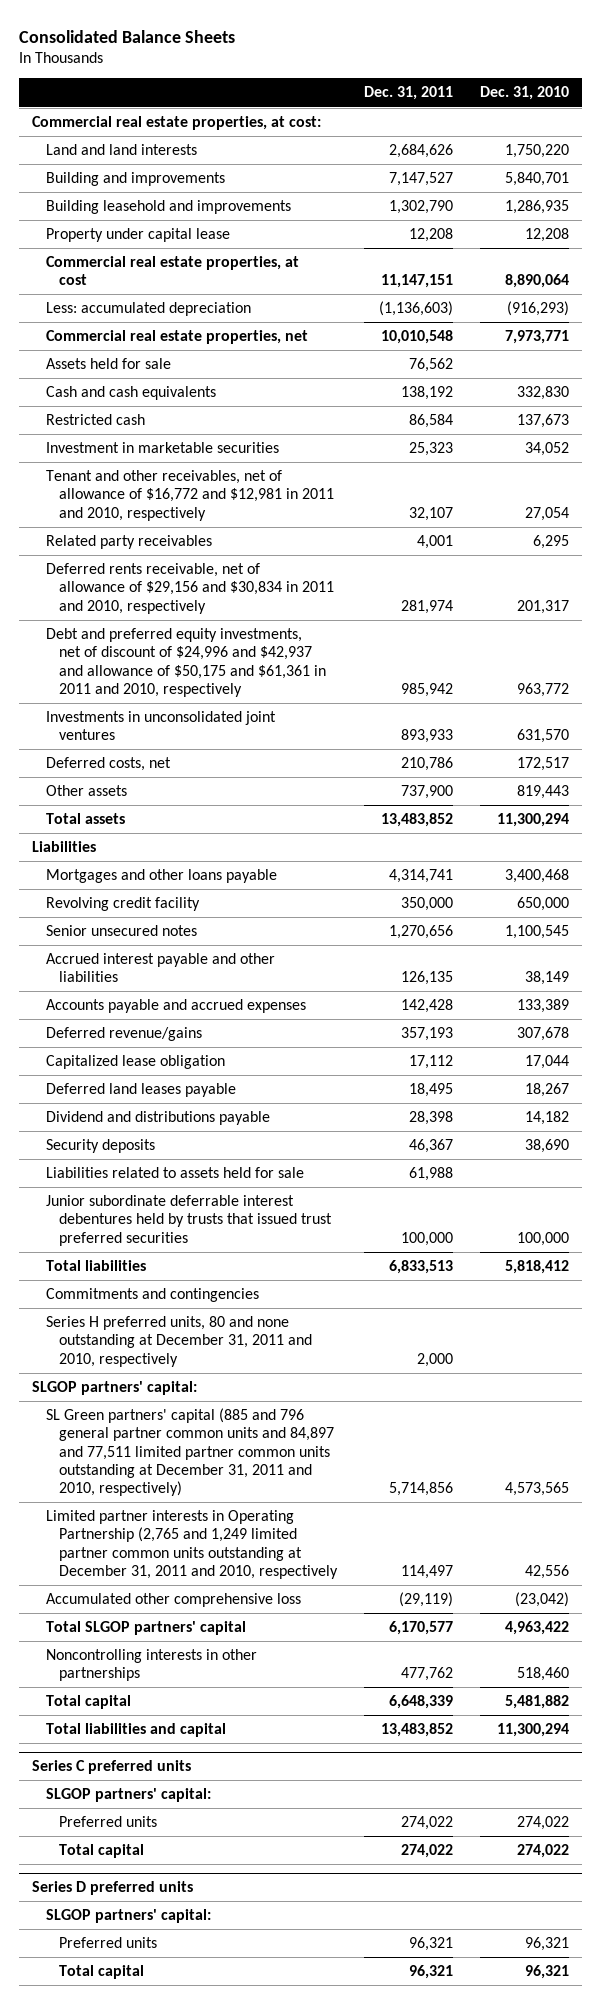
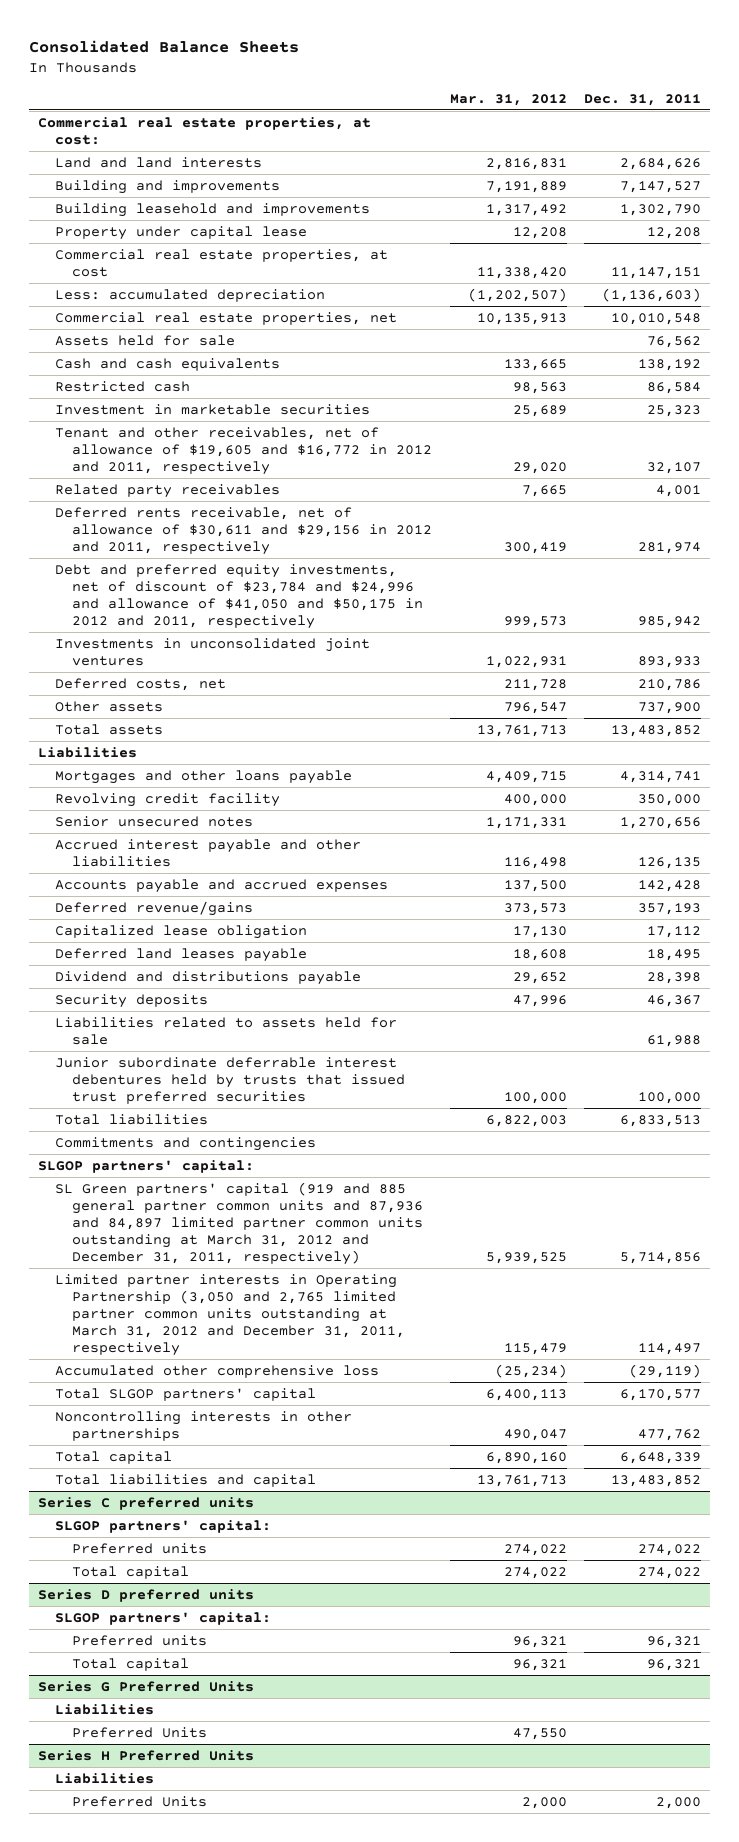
[479,86,569,101] Dec. 31, 2010 -> none
none -> [449,93,567,106] Mar. 31, 2012
[45,470,335,521] Tenant and other receivables, net of allowance of $16,772 and $12,981 in 2011 and 2010, respectively -> [54,426,432,475] Tenant and other receivables, net of allowance of $19,605 and $16,772 in 2012 and 2011, respectively
[45,563,335,614] Deferred rents receivable, net of allowance of $29,156 and $30,834 in 2011 and 2010, respectively -> [54,506,432,555] Deferred rents receivable, net of allowance of $30,611 and $29,156 in 2012 and 2011, respectively
[45,628,327,697] Debt and preferred equity investments, net of discount of $24,996 and $42,937 and allowance of $50,175 and $61,361 in 2011 and 2010, respectively -> [54,563,423,629] Debt and preferred equity investments, net of discount of $23,784 and $24,996 and allowance of $41,050 and $50,175 in 2012 and 2011, respectively
[45,1316,313,1367] Series H preferred units, 80 and none outstanding at December 31, 2011 and 2010, respectively -> none
[45,1408,335,1497] SL Green partners' capital (885 and 796 general partner common units and 84,897 and 77,511 limited partner common units outstanding at December 31, 2011 and 2010, respectively) -> [54,1181,423,1265] SL Green partners' capital (919 and 885 general partner common units and 87,936 and 84,897 limited partner common units outstanding at March 31, 2012 and December 31, 2011, respectively)
[45,1510,339,1579] Limited partner interests in Operating Partnership (2,765 and 1,249 limited partner common units outstanding at December 31, 2011 and 2010, respectively -> [54,1273,405,1356] Limited partner interests in Operating Partnership (3,050 and 2,765 limited partner common units outstanding at March 31, 2012 and December 31, 2011, respectively
none -> [38,1680,255,1692] Series G Preferred Units
none -> [54,1703,154,1715] Liabilities
none -> [71,1726,207,1738] Preferred Units
none -> [38,1749,255,1761] Series H Preferred Units
none -> [54,1772,154,1784] Liabilities
none -> [71,1795,207,1807] Preferred Units

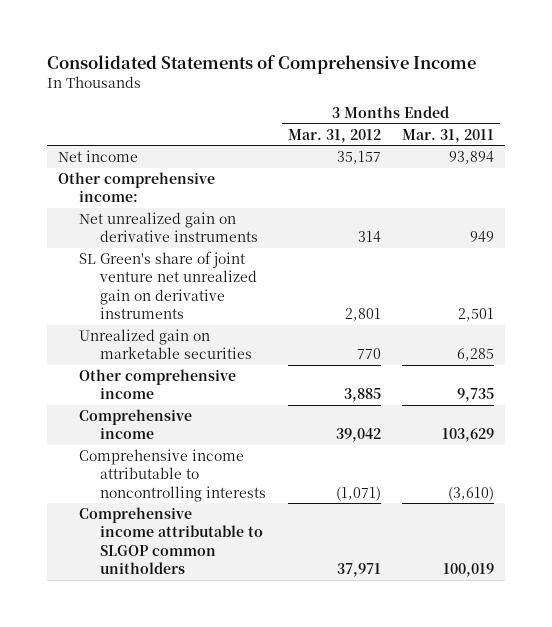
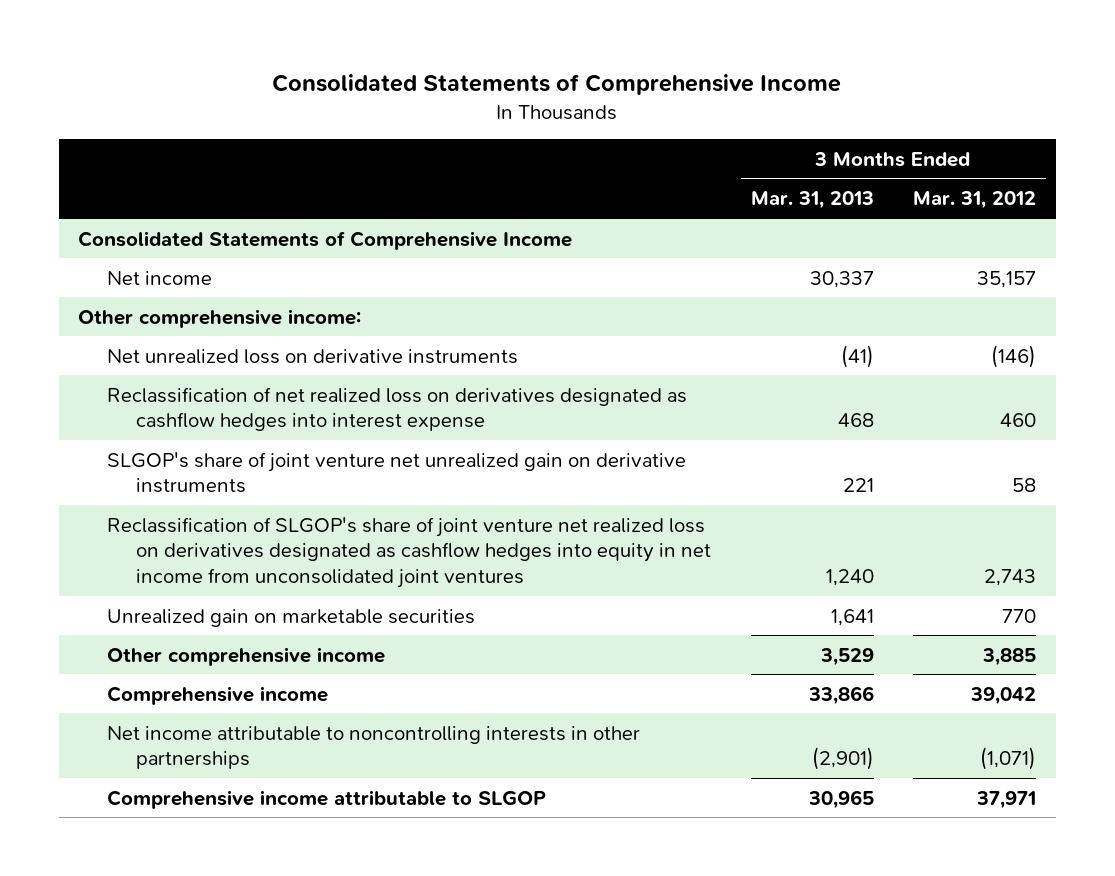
[402,128,495,143] Mar. 31, 2011 -> none
none -> [750,191,874,210] Mar. 31, 2013
none -> [78,230,573,250] Consolidated Statements of Comprehensive Income
[78,212,258,243] Net unrealized gain on derivative instruments -> [107,348,519,364] Net unrealized loss on derivative instruments
[357,231,381,243] 314 -> [991,344,1037,368] (146)
none -> [107,386,688,432] Reclassification of net realized loss on derivatives designated as cashflow hedges into interest expense
[78,251,257,319] SL Green's share of joint venture net unrealized gain on derivative instruments -> [107,451,687,494] SLGOP's share of joint venture net unrealized gain on derivative instruments
[344,307,381,321] 2,801 -> [1012,478,1037,493] 58
none -> [107,516,712,588] Reclassification of SLGOP's share of joint venture net realized loss on derivatives designated as cashflow hedges into equity in net income from unconsolidated joint ventures
[78,449,266,502] Comprehensive income attributable to noncontrolling interests -> [107,725,641,770] Net income attributable to noncontrolling interests in other partnerships
[78,507,263,574] Comprehensive income attributable to SLGOP common unitholders -> [107,789,547,809] Comprehensive income attributable to SLGOP

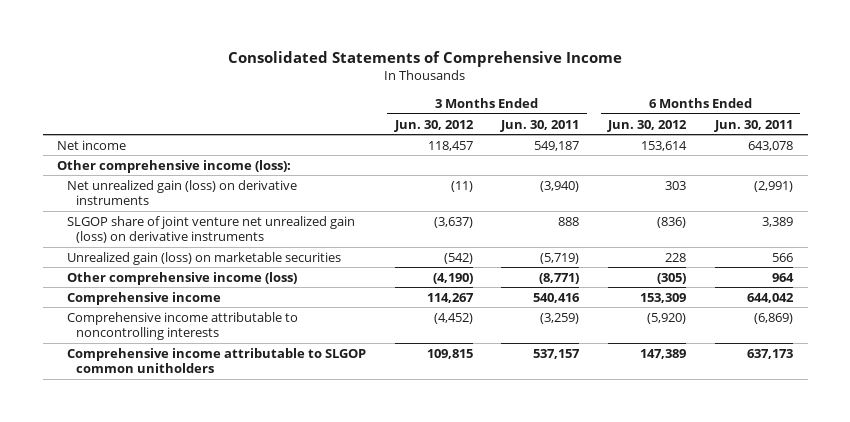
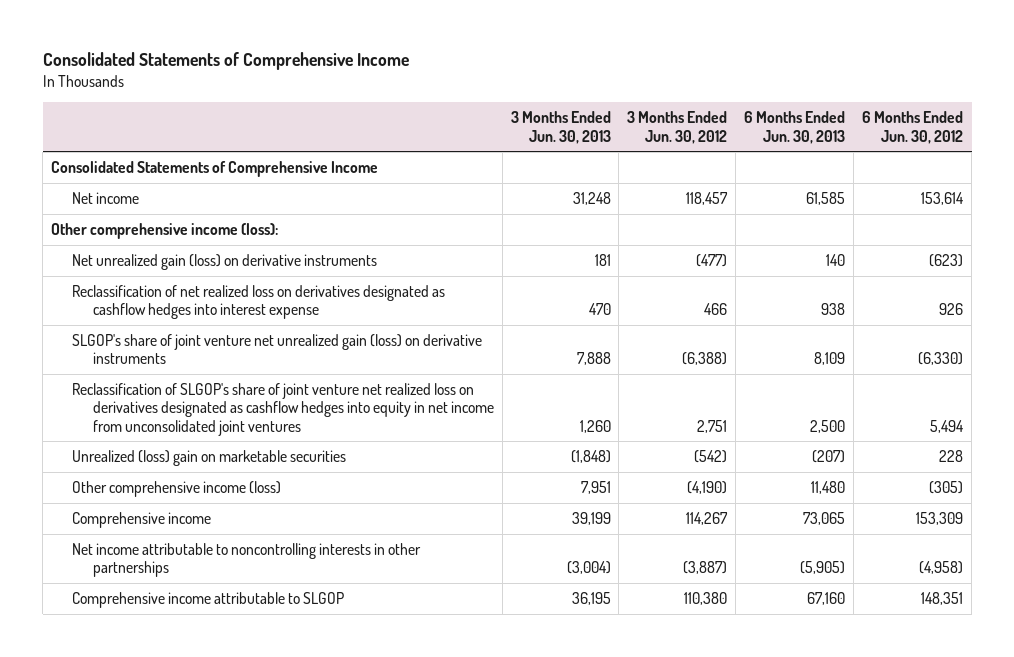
[500,119,580,132] Jun. 30, 2011 -> none
[714,119,794,132] Jun. 30, 2011 -> none
none -> [510,111,611,144] 3 Months Ended Jun. 30, 2013
none -> [744,111,846,144] 6 Months Ended Jun. 30, 2013
none -> [51,160,379,177] Consolidated Statements of Comprehensive Income
[450,180,473,192] (11) -> [696,253,728,267] (477)
[665,180,687,190] 303 -> [929,253,964,267] (623)
none -> [71,284,445,320] Reclassification of net realized loss on derivatives designated as cashflow hedges into interest expense
[66,215,355,244] SLGOP share of joint venture net unrealized gain (loss) on derivative instruments -> [71,333,482,365] SLGOP's share of joint venture net unrealized gain (loss) on derivative instruments
[433,216,473,228] (3,637) -> [682,352,728,366] (6,388)
[657,216,687,228] (836) -> [918,352,964,366] (6,330)
none -> [71,382,494,436] Reclassification of SLGOP's share of joint venture net realized loss on derivatives designated as cashflow hedges into equity in net income from unconsolidated joint ventures
[66,251,341,265] Unrealized gain (loss) on marketable securities -> [71,449,346,466] Unrealized (loss) gain on marketable securities
[66,311,298,341] Comprehensive income attributable to noncontrolling interests -> [71,542,421,578] Net income attributable to noncontrolling interests in other partnerships
[433,312,473,324] (4,452) -> [683,561,728,575] (3,887)
[647,312,687,324] (5,920) -> [919,561,964,575] (4,958)
[66,347,366,374] Comprehensive income attributable to SLGOP common unitholders -> [71,591,344,608] Comprehensive income attributable to SLGOP
[426,348,473,359] 109,815 -> [684,591,728,605] 110,380
[640,348,687,359] 147,389 -> [921,591,964,605] 148,351

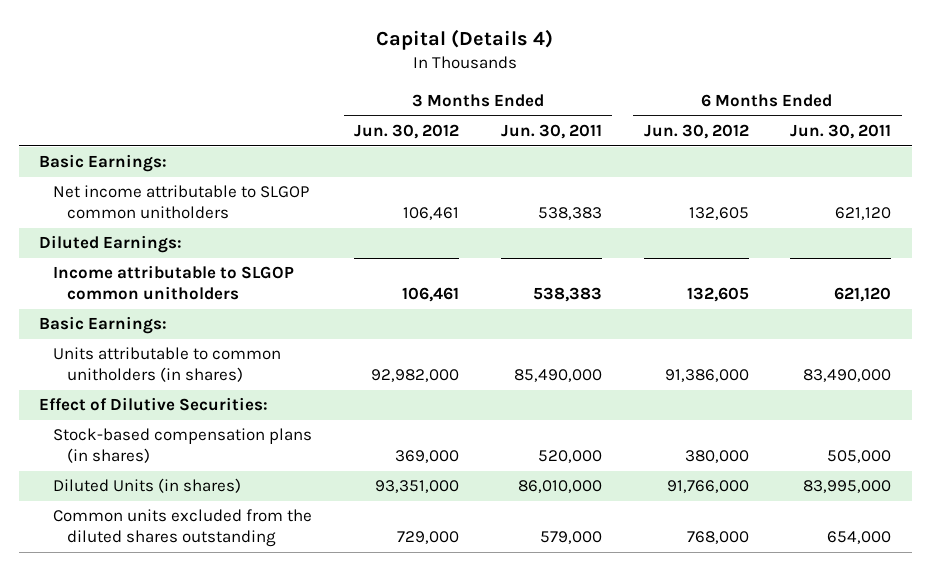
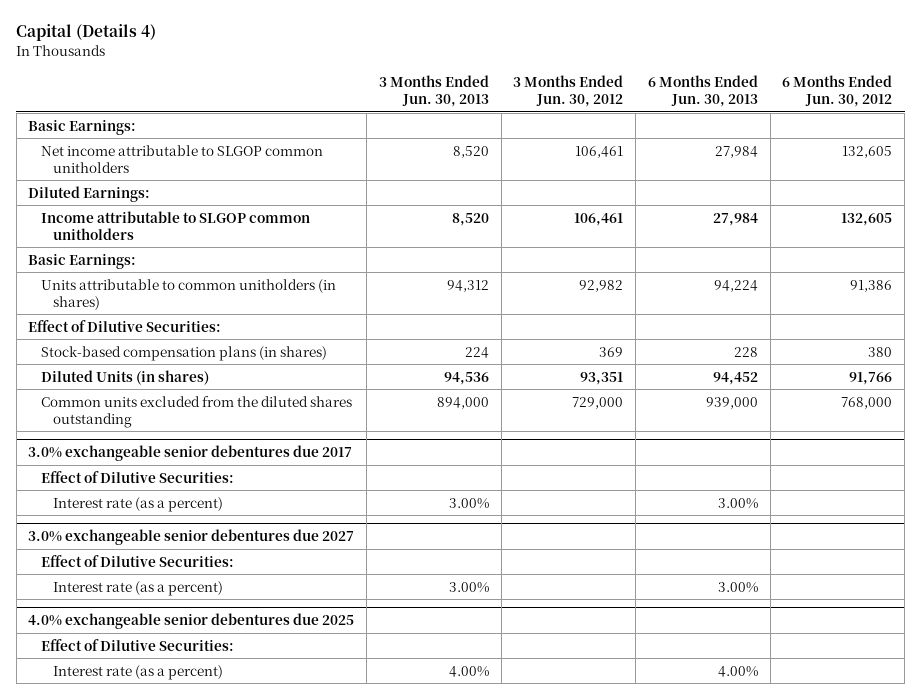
[500,124,602,140] Jun. 30, 2011 -> none
[790,124,892,140] Jun. 30, 2011 -> none
none -> [378,75,489,108] 3 Months Ended Jun. 30, 2013
none -> [647,75,758,108] 6 Months Ended Jun. 30, 2013
[370,369,459,383] 92,982,000 -> [579,279,624,292] 92,982
[664,369,749,383] 91,386,000 -> [850,279,893,292] 91,386
[394,450,459,464] 369,000 -> [599,346,624,357] 369
[684,450,749,464] 380,000 -> [868,346,893,357] 380
[374,480,459,494] 93,351,000 -> [580,371,624,385] 93,351
[666,480,749,494] 91,766,000 -> [849,371,893,385] 91,766
none -> [28,445,353,462] 3.0% exchangeable senior debentures due 2017
none -> [40,470,234,483] Effect of Dilutive Securities:
none -> [52,496,223,512] Interest rate (as a percent)
none -> [28,529,355,546] 3.0% exchangeable senior debentures due 2027
none -> [40,554,234,567] Effect of Dilutive Securities:
none -> [52,580,223,596] Interest rate (as a percent)
none -> [28,613,355,630] 4.0% exchangeable senior debentures due 2025
none -> [40,638,234,651] Effect of Dilutive Securities:
none -> [52,664,223,680] Interest rate (as a percent)

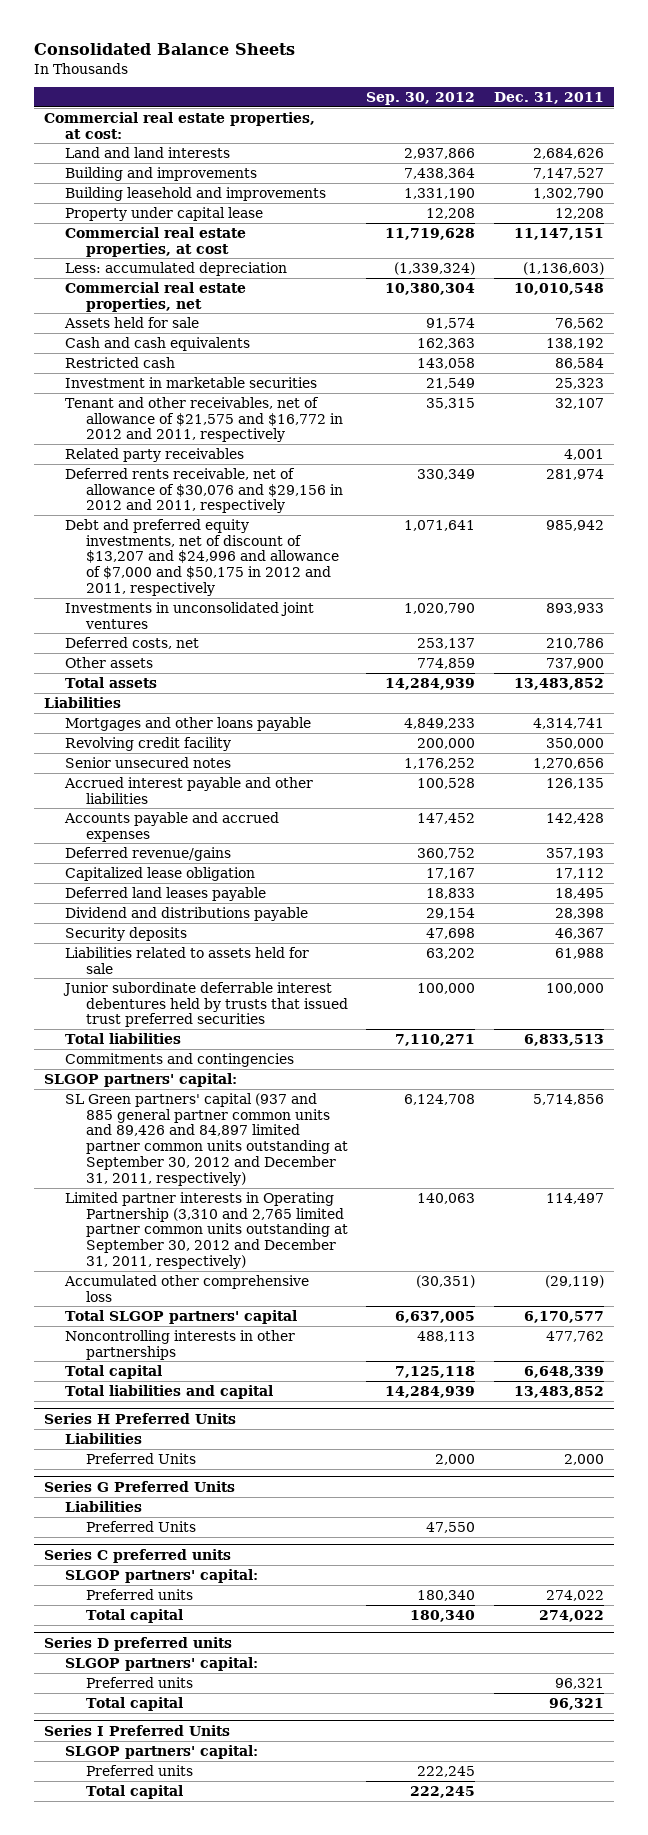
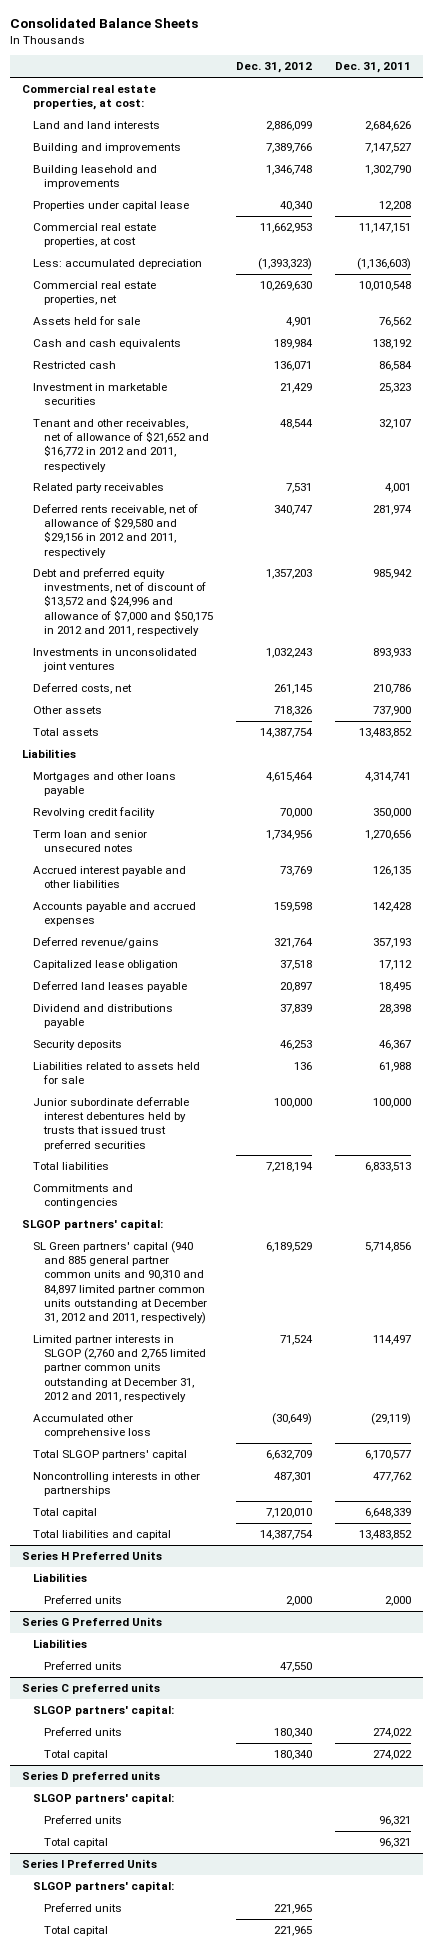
[366,92,476,106] Sep. 30, 2012 -> none
none -> [236,62,313,74] Dec. 31, 2012
[64,206,263,221] Property under capital lease -> [32,200,189,211] Properties under capital lease
[64,396,343,443] Tenant and other receivables, net of allowance of $21,575 and $16,772 in 2012 and 2011, respectively -> [32,418,209,472] Tenant and other receivables, net of allowance of $21,652 and $16,772 in 2012 and 2011, respectively
[64,467,343,514] Deferred rents receivable, net of allowance of $30,076 and $29,156 in 2012 and 2011, respectively -> [32,503,198,558] Deferred rents receivable, net of allowance of $29,580 and $29,156 in 2012 and 2011, respectively
[64,518,339,596] Debt and preferred equity investments, net of discount of $13,207 and $24,996 and allowance of $7,000 and $50,175 in 2012 and 2011, respectively -> [32,567,213,636] Debt and preferred equity investments, net of discount of $13,572 and $24,996 and allowance of $7,000 and $50,175 in 2012 and 2011, respectively
[64,756,231,768] Senior unsecured notes -> [32,829,147,853] Term loan and senior unsecured notes
[64,1092,348,1186] SL Green partners' capital (937 and 885 general partner common units and 89,426 and 84,897 limited partner common units outstanding at September 30, 2012 and December 31, 2011, respectively) -> [32,1240,207,1325] SL Green partners' capital (940 and 885 general partner common units and 90,310 and 84,897 limited partner common units outstanding at December 31, 2012 and 2011, respectively)
[64,1191,348,1269] Limited partner interests in Operating Partnership (3,310 and 2,765 limited partner common units outstanding at September 30, 2012 and December 31, 2011, respectively) -> [32,1334,206,1402] Limited partner interests in SLGOP (2,760 and 2,765 limited partner common units outstanding at December 31, 2012 and 2011, respectively
[85,1452,196,1464] Preferred Units -> [43,1594,122,1604] Preferred units
[85,1520,196,1532] Preferred Units -> [43,1660,122,1670] Preferred units

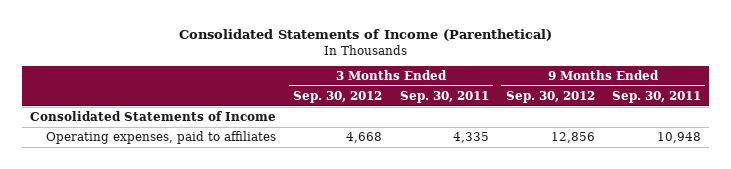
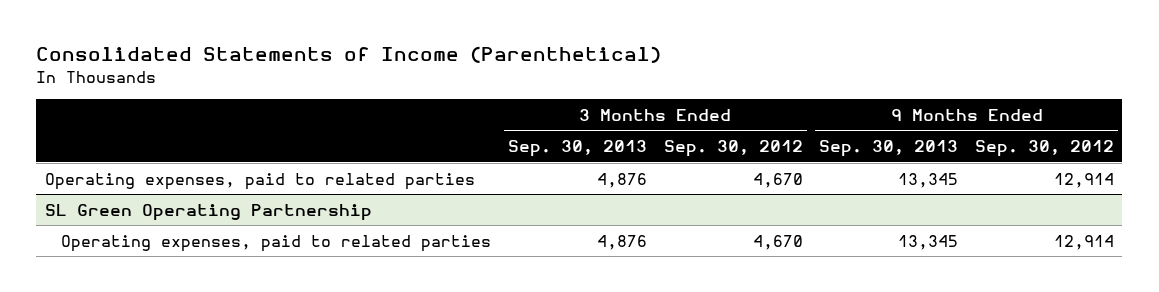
[399,90,489,103] Sep. 30, 2011 -> none
[611,90,701,103] Sep. 30, 2011 -> none
none -> [507,140,647,158] Sep. 30, 2013
none -> [819,140,959,158] Sep. 30, 2013
[30,111,277,122] Consolidated Statements of Income -> none
[46,131,277,145] Operating expenses, paid to affiliates -> [44,172,475,190] Operating expenses, paid to related parties
[346,132,383,144] 4,668 -> [752,172,803,188] 4,670
[550,132,595,144] 12,856 -> [1053,172,1114,188] 12,914
none -> [44,203,372,221] SL Green Operating Partnership
none -> [61,234,492,252] Operating expenses, paid to related parties

